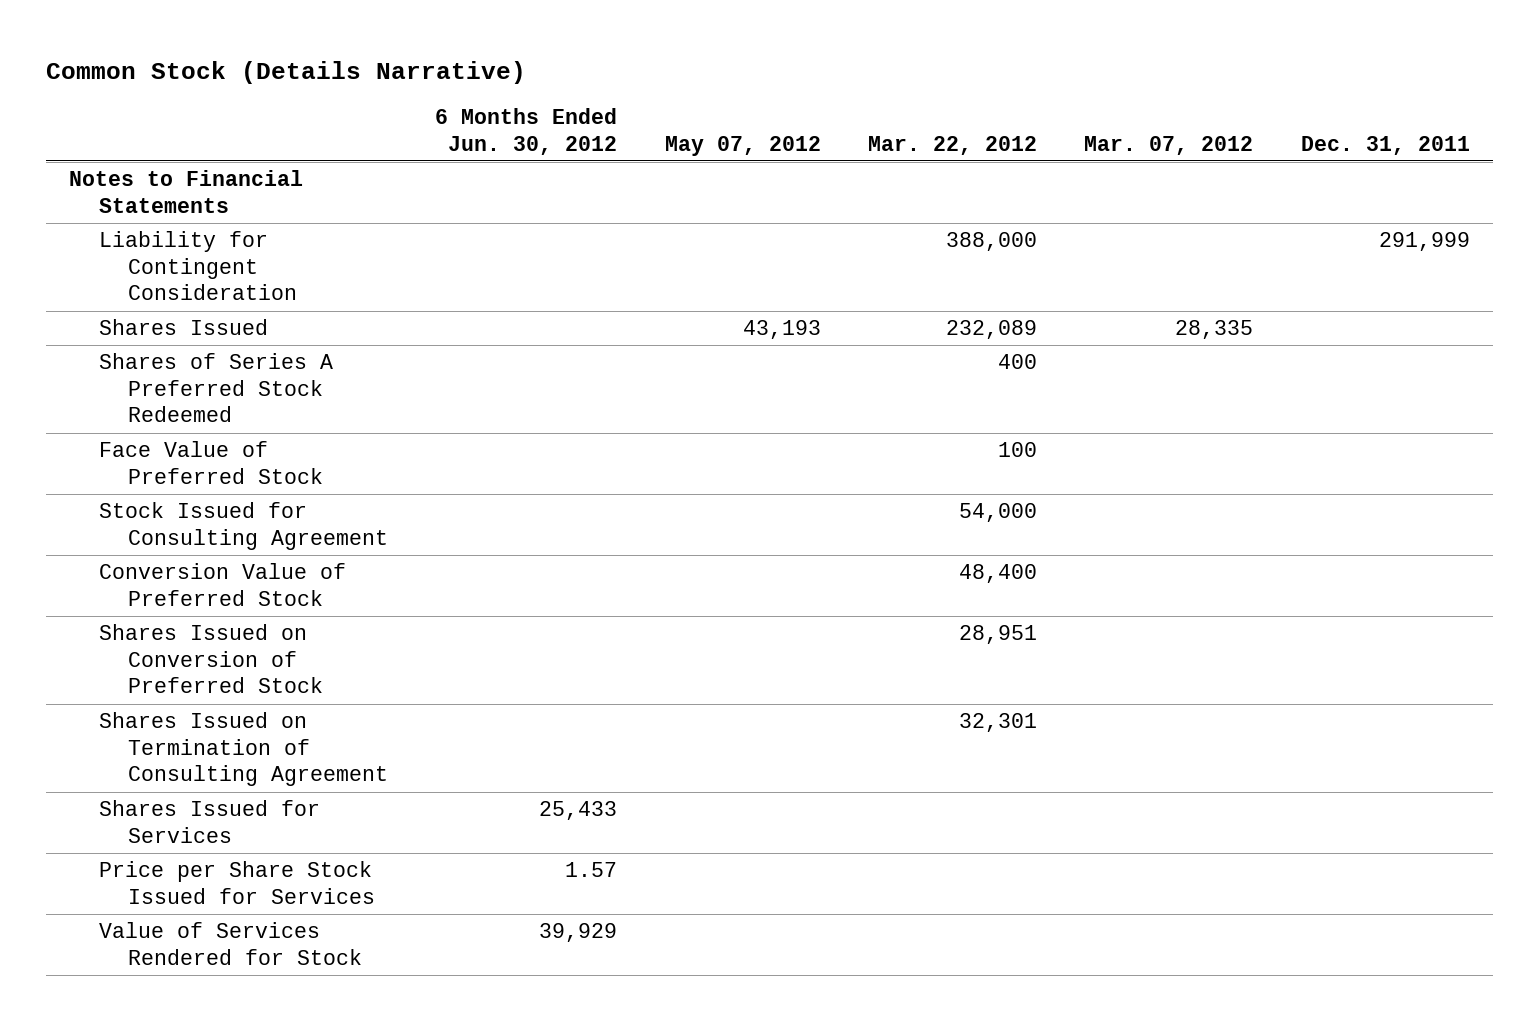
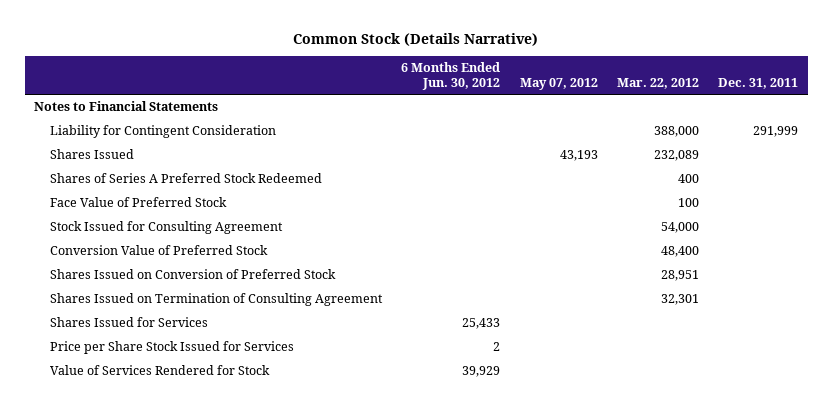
[1084,135,1254,155] Mar. 07, 2012 -> none
[565,862,618,878] 1.57 -> [493,342,501,352] 2

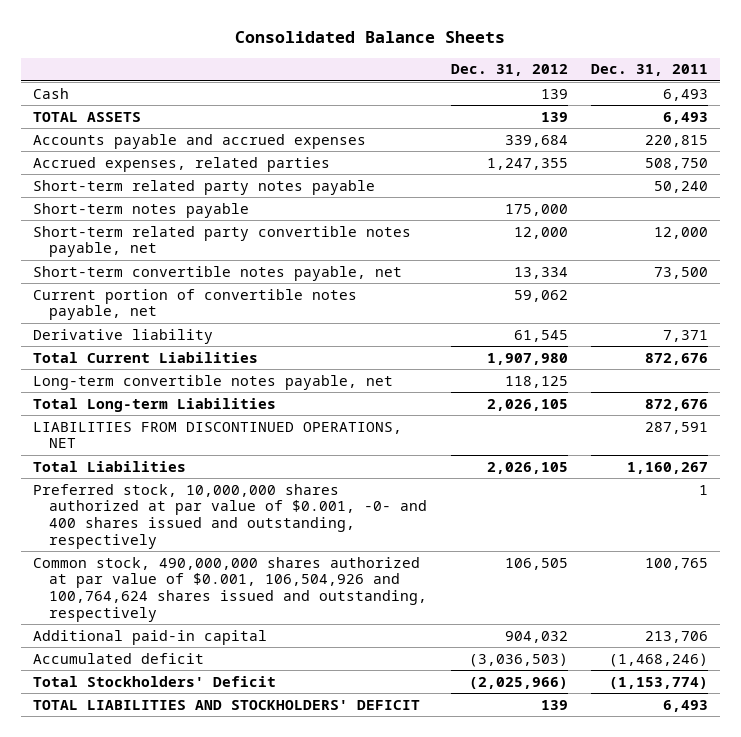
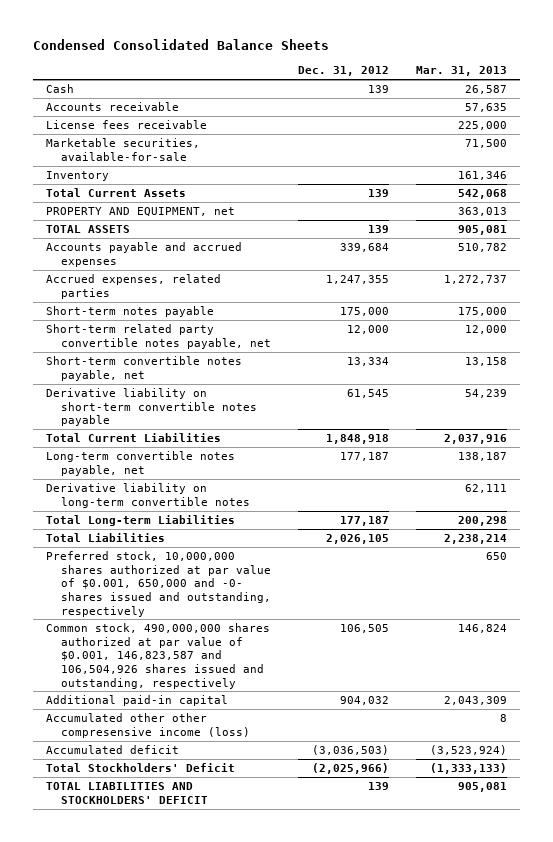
[235,31,506,44] Consolidated Balance Sheets -> [32,39,329,51] Condensed Consolidated Balance Sheets
[591,64,709,77] Dec. 31, 2011 -> none
none -> [415,66,507,77] Mar. 31, 2013
none -> [46,102,180,112] Accounts receivable
none -> [46,120,208,130] License fees receivable
none -> [46,138,201,161] Marketable securities, available-for-sale
none -> [46,171,110,182] Inventory
none -> [46,188,187,198] Total Current Assets
none -> [46,207,236,217] PROPERTY AND EQUIPMENT, net
[32,179,375,195] Short-term related party notes payable -> none
[32,288,357,321] Current portion of convertible notes payable, net -> none
[32,421,402,449] LIABILITIES FROM DISCONTINUED OPERATIONS, NET -> none
[32,328,213,344] Derivative liability -> [46,388,258,427] Derivative liability on short-term convertible notes payable
[486,352,568,365] 1,907,980 -> [326,434,390,445] 1,848,918
[504,375,568,388] 118,125 -> [340,452,390,462] 177,187
none -> [46,483,251,508] Derivative liability on long-term convertible notes
[486,398,568,411] 2,026,105 -> [340,516,390,527] 177,187
[32,483,428,549] Preferred stock, 10,000,000 shares authorized at par value of $0.001, -0- and 400 shares issued and outstanding, respectively -> [46,551,272,617] Preferred stock, 10,000,000 shares authorized at par value of $0.001, 650,000 and -0- shares issued and outstanding, respectively
[32,556,428,622] Common stock, 490,000,000 shares authorized at par value of $0.001, 106,504,926 and 100,764,624 shares issued and outstanding, respectively -> [46,623,271,689] Common stock, 490,000,000 shares authorized at par value of $0.001, 146,823,587 and 106,504,926 shares issued and outstanding, respectively
none -> [46,713,251,738] Accumulated other other compresensive income (loss)

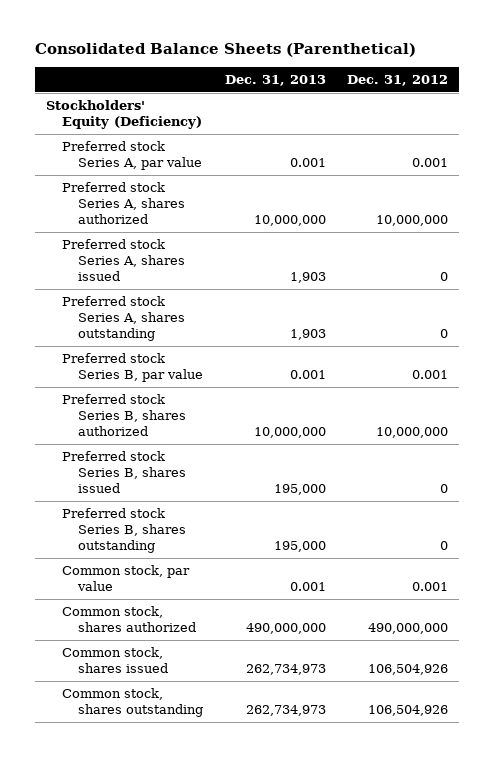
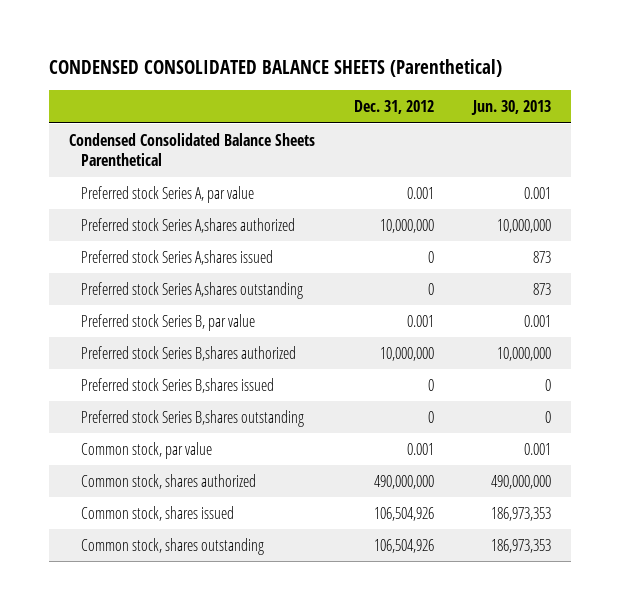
[34,43,416,58] Consolidated Balance Sheets (Parenthetical) -> [49,59,503,78] CONDENSED CONSOLIDATED BALANCE SHEETS (Parenthetical)
[224,74,326,86] Dec. 31, 2013 -> none
none -> [471,99,552,115] Jun. 30, 2013
[45,100,202,130] Stockholders' Equity (Deficiency) -> none
none -> [68,132,315,167] Condensed Consolidated Balance Sheets Parenthetical
[61,182,185,225] Preferred stock Series A, shares authorized -> [81,217,296,233] Preferred stock Series A,shares authorized
[61,239,185,282] Preferred stock Series A, shares issued -> [81,249,274,265] Preferred stock Series A,shares issued
[61,296,185,342] Preferred stock Series A, shares outstanding -> [81,281,304,299] Preferred stock Series A,shares outstanding
[61,394,186,437] Preferred stock Series B, shares authorized -> [81,345,297,361] Preferred stock Series B,shares authorized
[61,451,186,494] Preferred stock Series B, shares issued -> [81,377,275,393] Preferred stock Series B,shares issued
[61,508,186,554] Preferred stock Series B, shares outstanding -> [81,409,305,427] Preferred stock Series B,shares outstanding

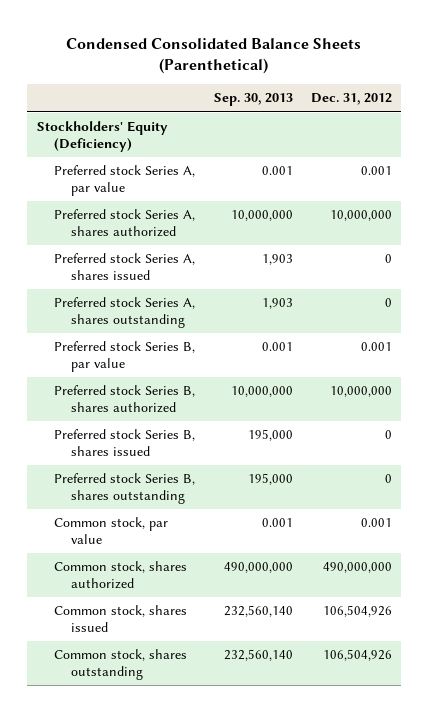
[49,59,503,78] CONDENSED CONSOLIDATED BALANCE SHEETS (Parenthetical) -> [66,37,362,75] Condensed Consolidated Balance Sheets (Parenthetical)
[471,99,552,115] Jun. 30, 2013 -> none
none -> [213,93,293,107] Sep. 30, 2013
[68,132,315,167] Condensed Consolidated Balance Sheets Parenthetical -> none
none -> [36,121,168,153] Stockholders' Equity (Deficiency)
[81,217,296,233] Preferred stock Series A,shares authorized -> [53,209,195,238] Preferred stock Series A, shares authorized
[81,249,274,265] Preferred stock Series A,shares issued -> [53,253,195,281] Preferred stock Series A, shares issued
[81,281,304,299] Preferred stock Series A,shares outstanding -> [53,297,195,329] Preferred stock Series A, shares outstanding
[81,345,297,361] Preferred stock Series B,shares authorized -> [53,385,195,414] Preferred stock Series B, shares authorized
[81,377,275,393] Preferred stock Series B,shares issued -> [53,429,195,457] Preferred stock Series B, shares issued
[81,409,305,427] Preferred stock Series B,shares outstanding -> [53,473,195,505] Preferred stock Series B, shares outstanding

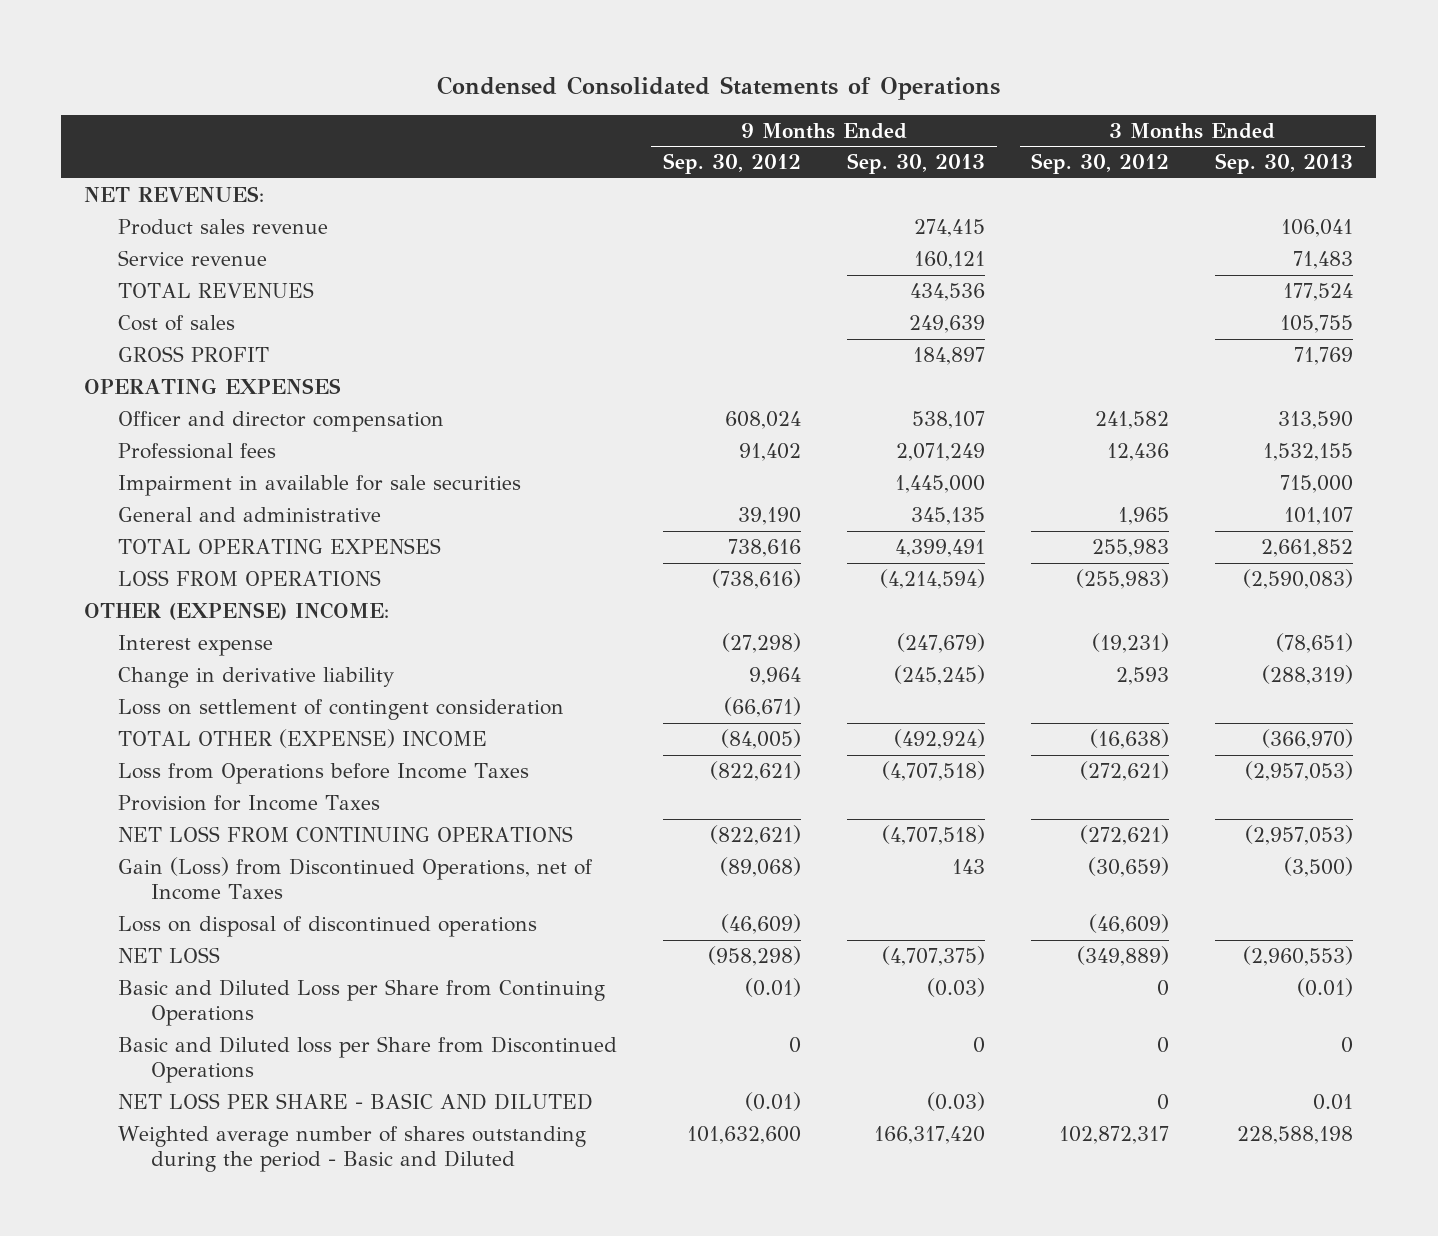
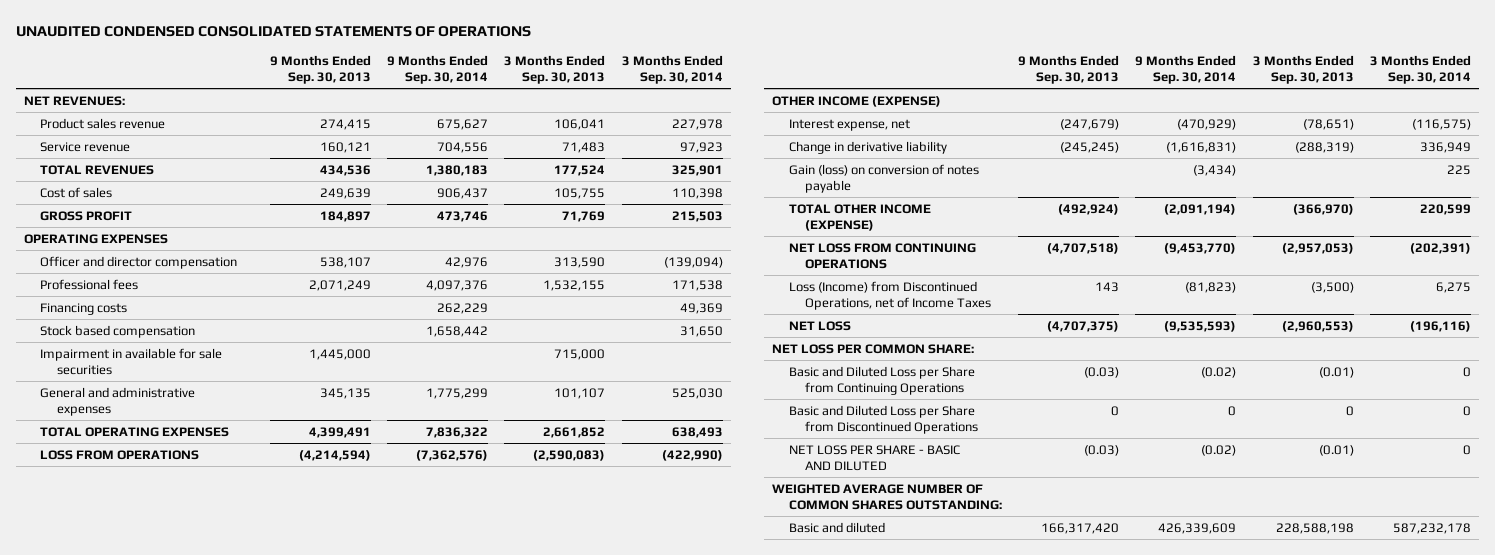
[436,75,1000,100] Condensed Consolidated Statements of Operations -> [15,26,531,38] UNAUDITED CONDENSED CONSOLIDATED STATEMENTS OF OPERATIONS
[662,153,801,175] Sep. 30, 2012 -> none
[1031,153,1170,175] Sep. 30, 2012 -> none
none -> [386,54,488,84] 9 Months Ended Sep. 30, 2014
none -> [621,54,723,84] 3 Months Ended Sep. 30, 2014
none -> [40,302,128,315] Financing costs
none -> [40,324,196,338] Stock based compensation
[117,506,381,522] General and administrative -> [40,386,196,416] General and administrative expenses
[84,601,390,620] OTHER (EXPENSE) INCOME: -> [772,95,942,107] OTHER INCOME (EXPENSE)
[117,634,273,656] Interest expense -> [788,118,910,131] Interest expense, net
[117,698,564,720] Loss on settlement of contingent consideration -> none
[117,762,529,784] Loss from Operations before Income Taxes -> none
[117,794,380,811] Provision for Income Taxes -> none
none -> [788,163,979,193] Gain (loss) on conversion of notes payable
[117,728,487,748] TOTAL OTHER (EXPENSE) INCOME -> [788,203,931,231] TOTAL OTHER INCOME (EXPENSE)
[117,915,537,937] Loss on disposal of discontinued operations -> none
[117,856,593,901] Gain (Loss) from Discontinued Operations, net of Income Taxes -> [788,280,992,310] Loss (Income) from Discontinued Operations, net of Income Taxes
none -> [772,343,975,354] NET LOSS PER COMMON SHARE:
[117,1035,617,1084] Basic and Diluted loss per Share from Discontinued Operations -> [788,404,979,434] Basic and Diluted Loss per Share from Discontinued Operations
[1313,1093,1354,1110] 0.01 -> [1318,444,1354,456] (0.01)
none -> [772,483,1002,510] WEIGHTED AVERAGE NUMBER OF COMMON SHARES OUTSTANDING:
[117,1125,586,1173] Weighted average number of shares outstanding during the period - Basic and Diluted -> [788,521,885,533] Basic and diluted

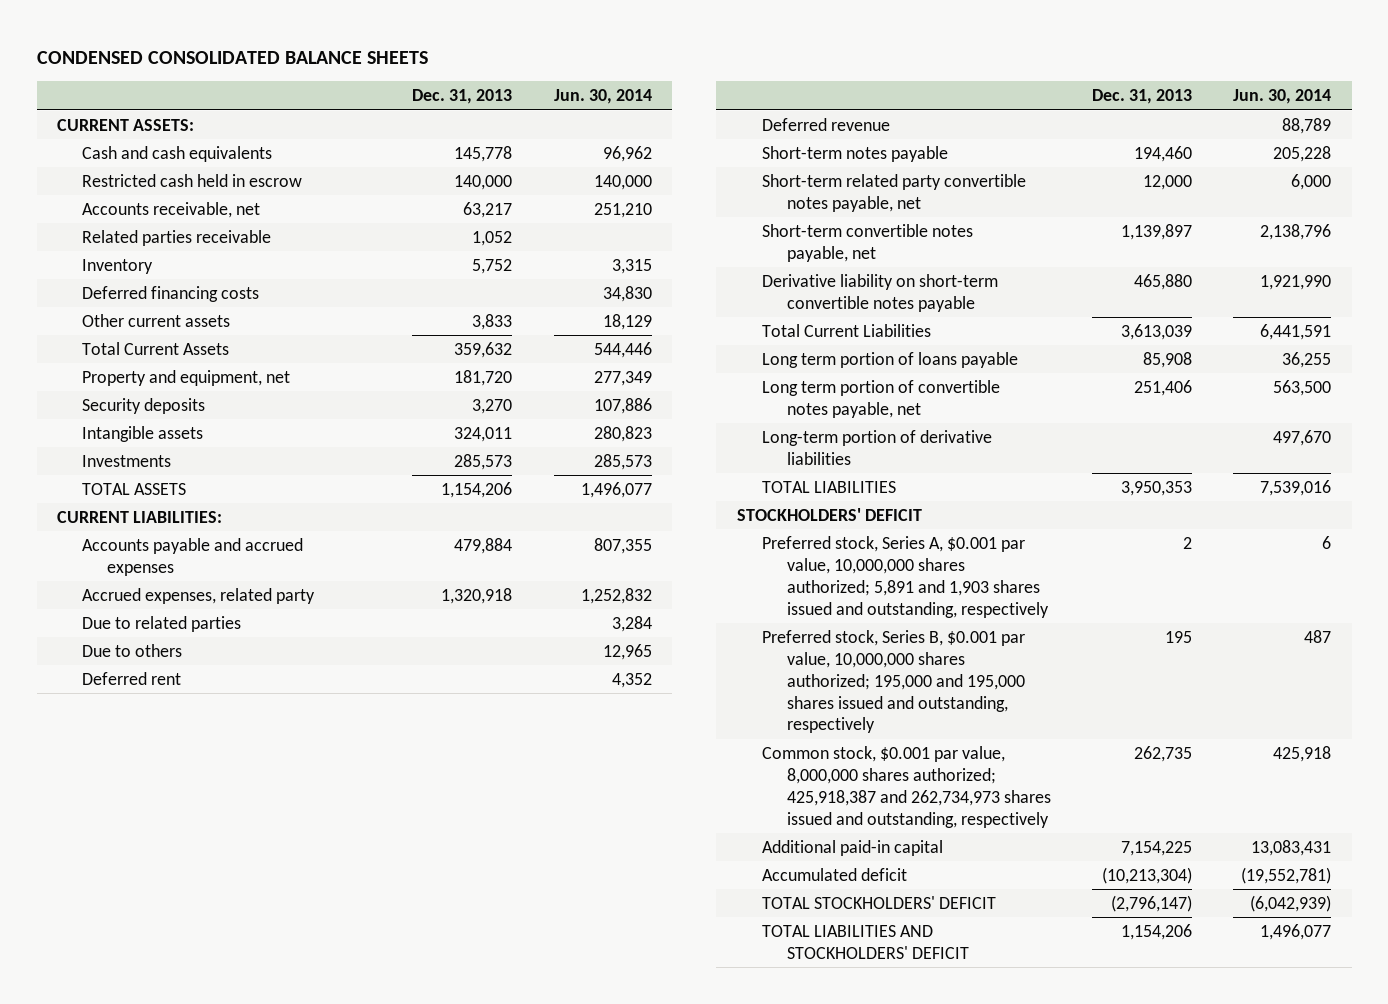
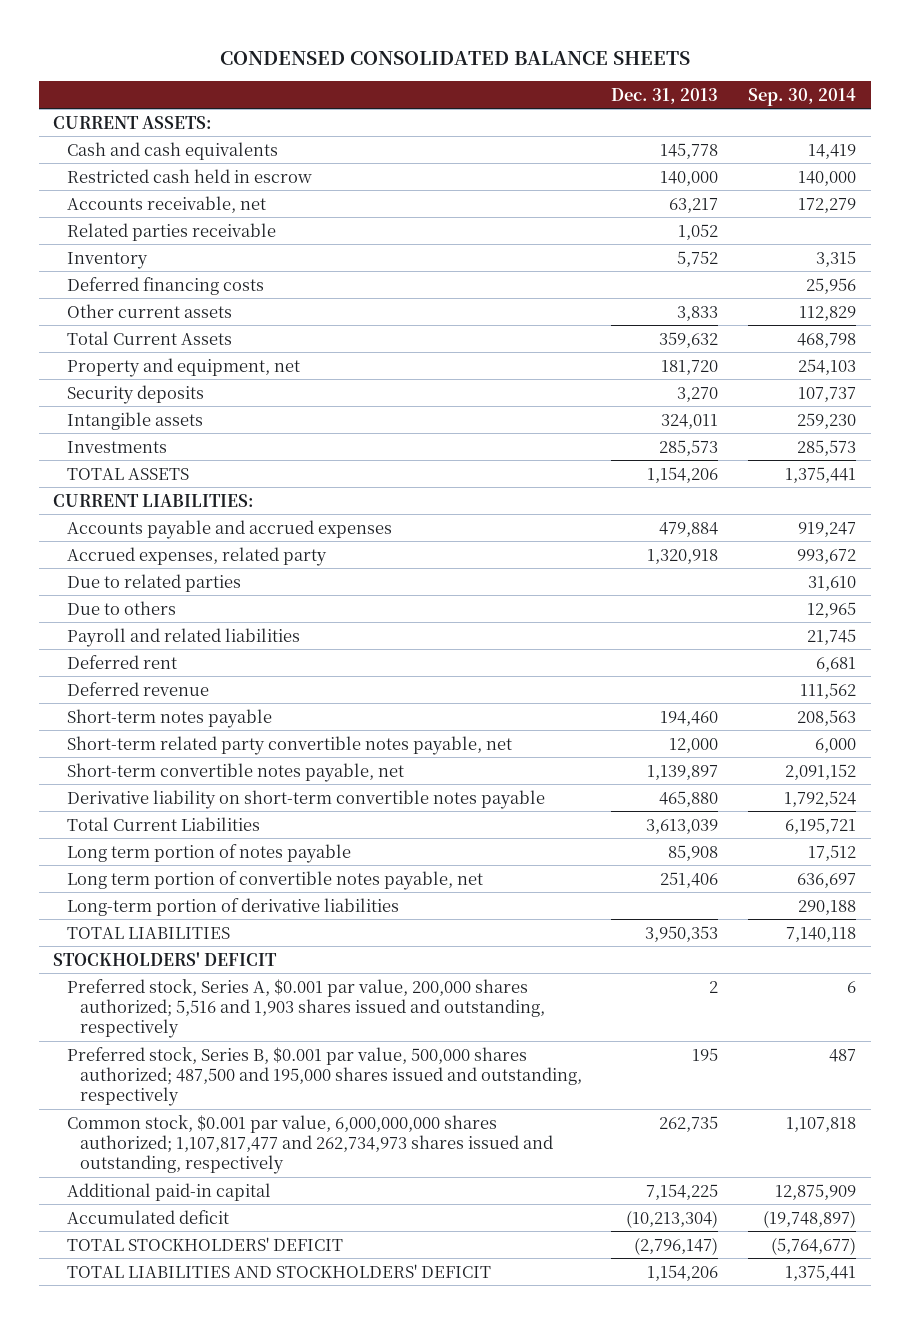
[553,89,652,105] Jun. 30, 2014 -> none
none -> [747,88,856,107] Sep. 30, 2014
none -> [66,627,300,647] Payroll and related liabilities
[761,351,1018,368] Long term portion of loans payable -> [66,843,351,863] Long term portion of notes payable
[761,535,1049,618] Preferred stock, Series A, $0.001 par value, 10,000,000 shares authorized; 5,891 and 1,903 shares issued and outstanding, respectively -> [66,978,545,1039] Preferred stock, Series A, $0.001 par value, 200,000 shares authorized; 5,516 and 1,903 shares issued and outstanding, respectively
[761,629,1025,734] Preferred stock, Series B, $0.001 par value, 10,000,000 shares authorized; 195,000 and 195,000 shares issued and outstanding, respectively -> [66,1046,582,1107] Preferred stock, Series B, $0.001 par value, 500,000 shares authorized; 487,500 and 195,000 shares issued and outstanding, respectively
[761,745,1051,828] Common stock, $0.001 par value, 8,000,000 shares authorized; 425,918,387 and 262,734,973 shares issued and outstanding, respectively -> [66,1114,553,1175] Common stock, $0.001 par value, 6,000,000,000 shares authorized; 1,107,817,477 and 262,734,973 shares issued and outstanding, respectively

